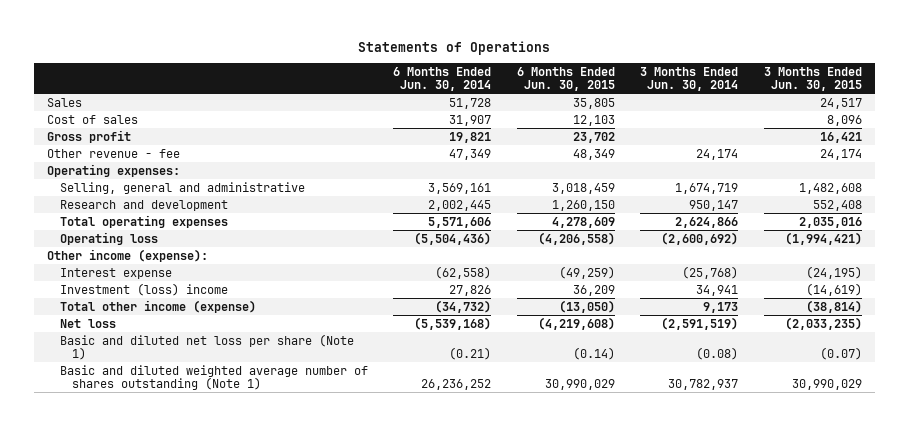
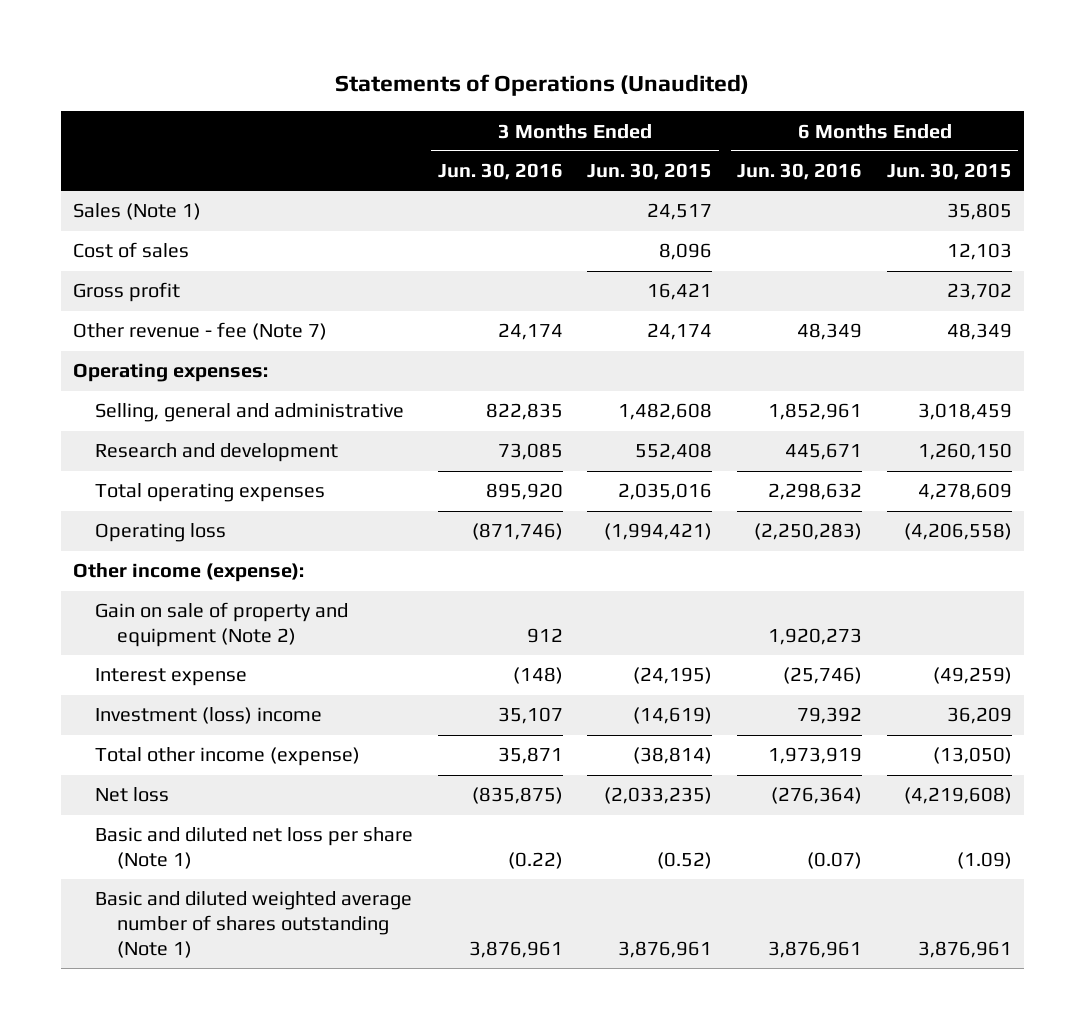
[358,40,551,55] Statements of Operations -> [335,74,750,97] Statements of Operations (Unaudited)
[393,66,492,91] 6 Months Ended Jun. 30, 2014 -> none
[640,66,739,91] 3 Months Ended Jun. 30, 2014 -> none
none -> [437,163,563,181] Jun. 30, 2016
none -> [737,163,863,181] Jun. 30, 2016
[46,97,82,107] Sales -> [73,203,202,221] Sales (Note 1)
[46,148,180,158] Other revenue - fee -> [73,322,328,341] Other revenue - fee (Note 7)
none -> [94,602,348,647] Gain on sale of property and equipment (Note 2)
[572,346,615,360] (0.14) -> [956,851,1012,869] (1.09)
[820,346,863,360] (0.07) -> [657,851,713,869] (0.52)
[544,378,615,390] 30,990,029 -> [917,940,1012,958] 3,876,961
[792,378,863,390] 30,990,029 -> [618,940,713,958] 3,876,961

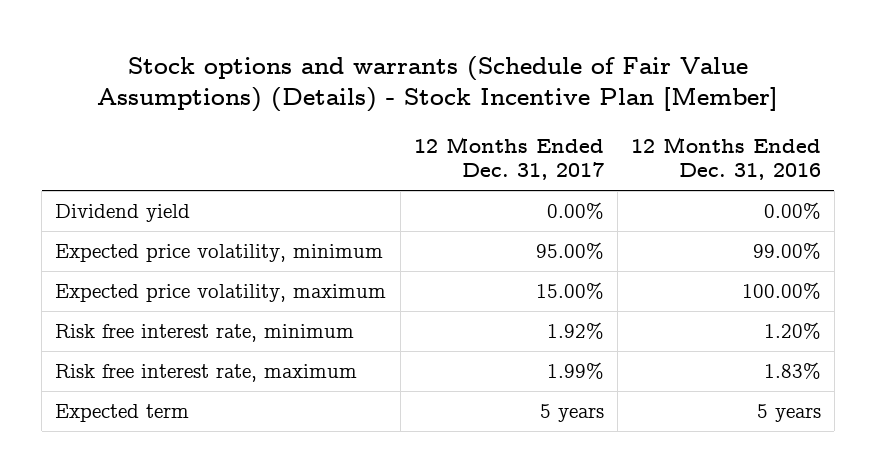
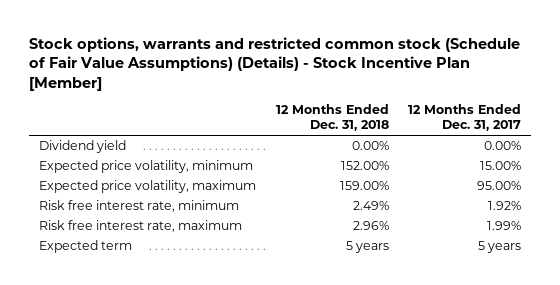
[97,55,779,113] Stock options and warrants (Schedule of Fair Value Assumptions) (Details) - Stock Incentive Plan [Member] -> [29,36,521,91] Stock options, warrants and restricted common stock (Schedule of Fair Value Assumptions) (Details) - Stock Incentive Plan [Member]
[630,136,821,181] 12 Months Ended Dec. 31, 2016 -> none
none -> [275,104,389,132] 12 Months Ended Dec. 31, 2018
[535,241,604,259] 95.00% -> [480,161,522,171] 15.00%
[535,281,604,299] 15.00% -> [477,181,522,191] 95.00%

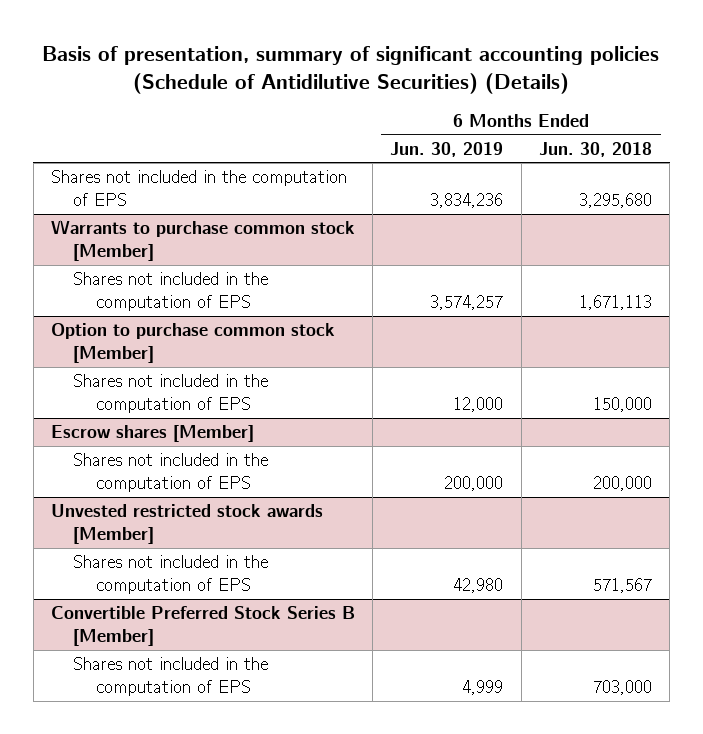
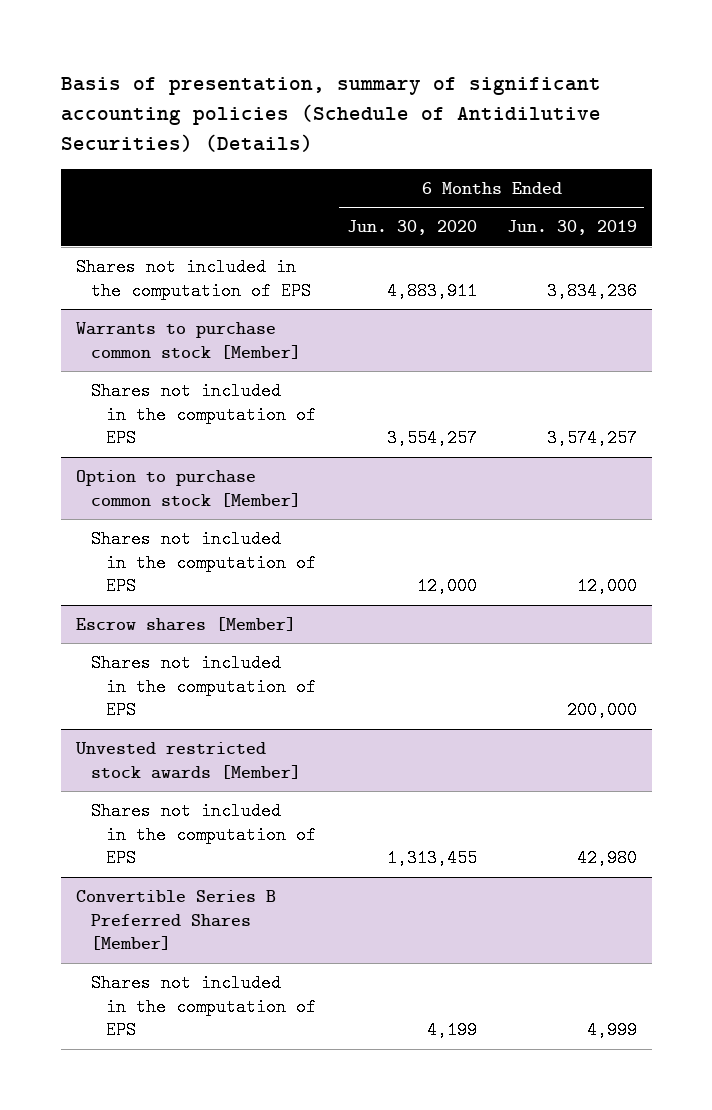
[538,141,652,157] Jun. 30, 2018 -> none
none -> [346,220,477,236] Jun. 30, 2020
[50,606,355,646] Convertible Preferred Stock Series B [Member] -> [75,890,276,951] Convertible Series B Preferred Shares [Member]

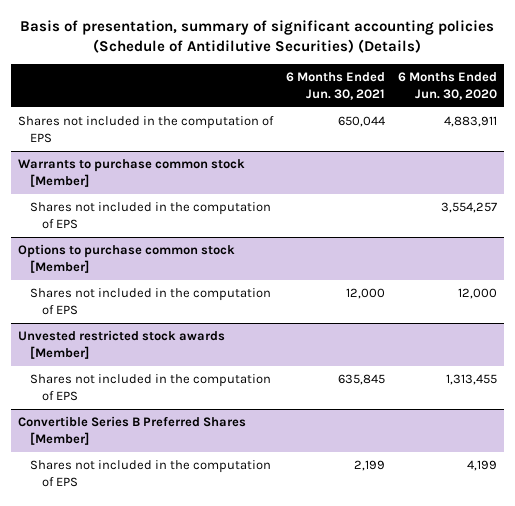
[506,220,637,236] Jun. 30, 2019 -> none
none -> [285,72,385,100] 6 Months Ended Jun. 30, 2021
[75,470,302,507] Option to purchase common stock [Member] -> [17,244,235,273] Options to purchase common stock [Member]
[75,617,296,632] Escrow shares [Member] -> none
[91,654,317,720] Shares not included in the computation of EPS -> none

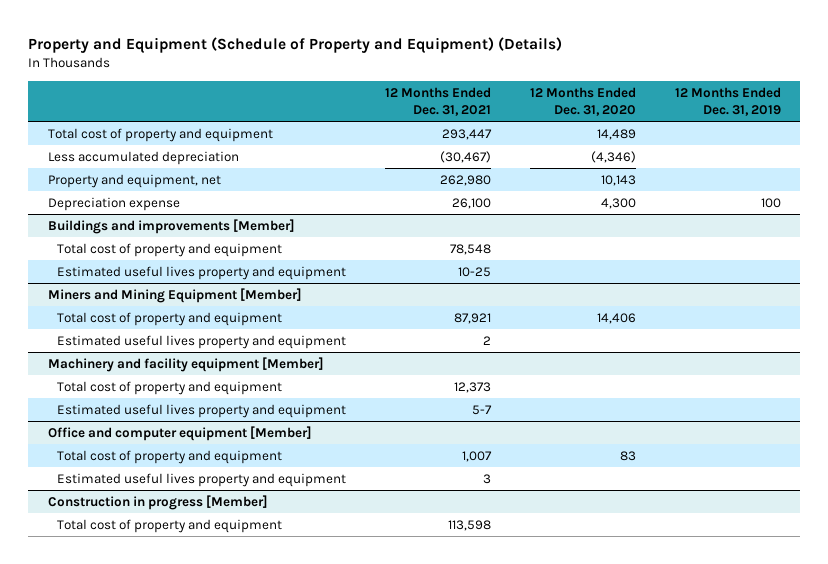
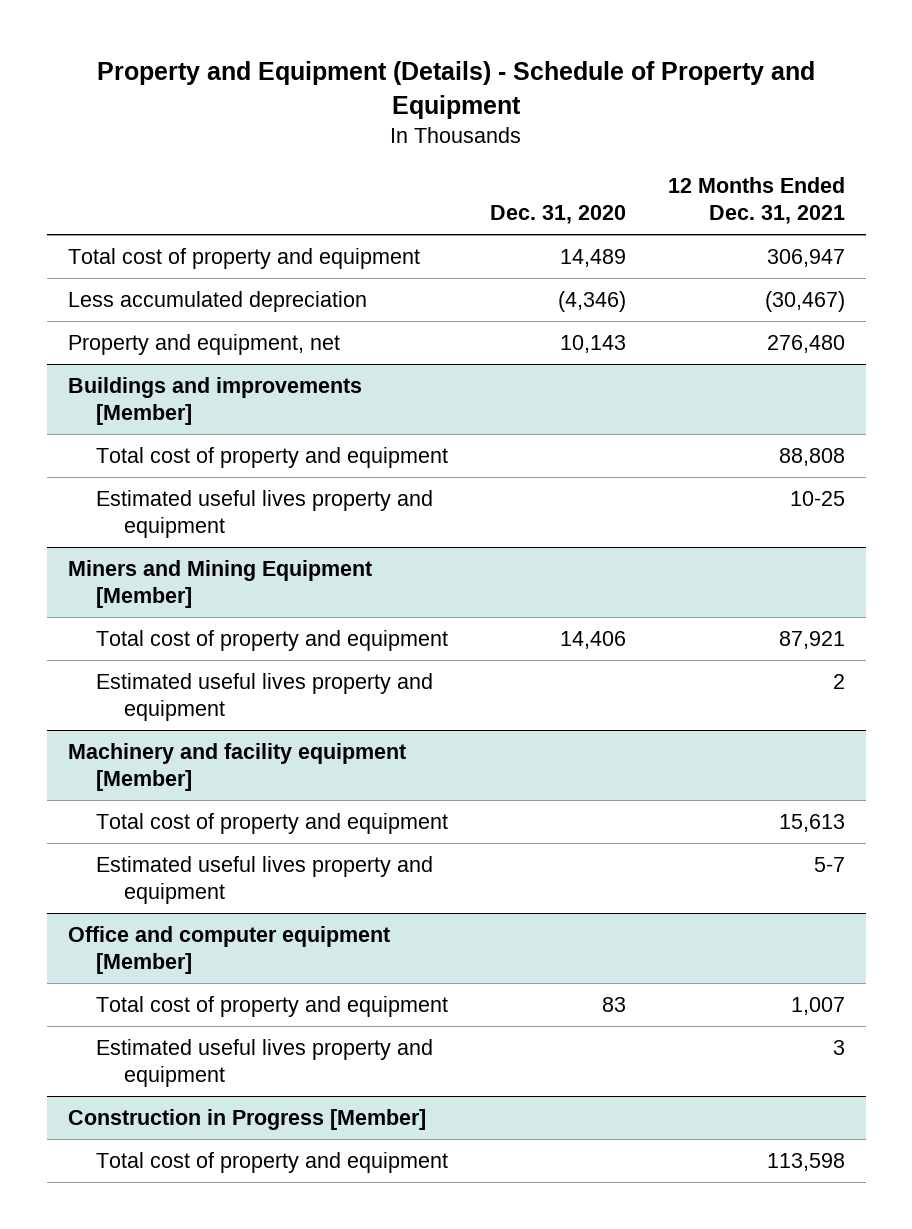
[28,37,563,54] Property and Equipment (Schedule of Property and Equipment) (Details) -> [97,61,816,119] Property and Equipment (Details) - Schedule of Property and Equipment
[529,86,636,116] 12 Months Ended Dec. 31, 2020 -> none
[674,86,781,116] 12 Months Ended Dec. 31, 2019 -> none
none -> [489,205,626,225] Dec. 31, 2020
[442,128,493,140] 293,447 -> [766,248,845,267] 306,947
[47,196,180,211] Depreciation expense -> none
[440,174,492,186] 262,980 -> [766,334,845,353] 276,480
[450,243,492,255] 78,548 -> [778,447,845,466] 88,808
[454,381,492,393] 12,373 -> [778,813,845,832] 15,613
[47,494,268,510] Construction in progress [Member] -> [67,1108,426,1130] Construction in Progress [Member]

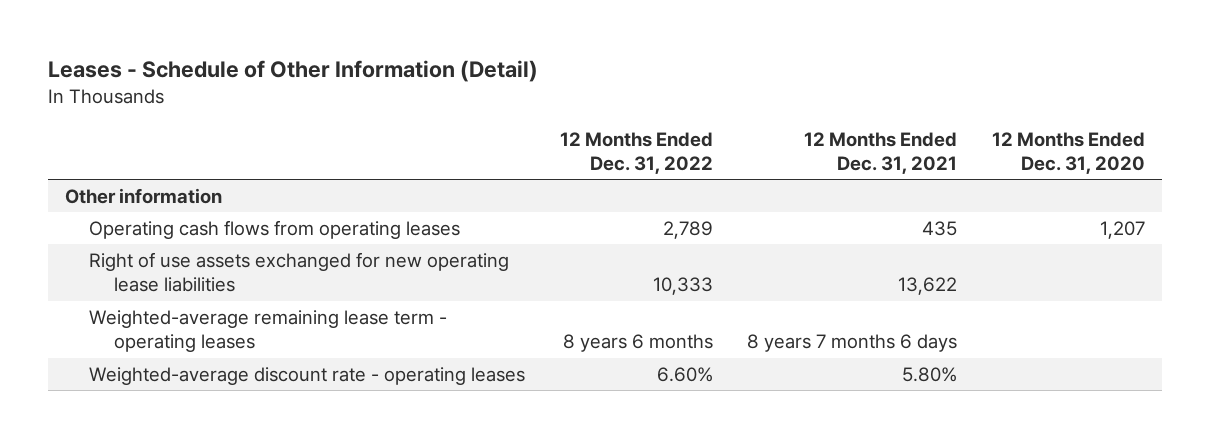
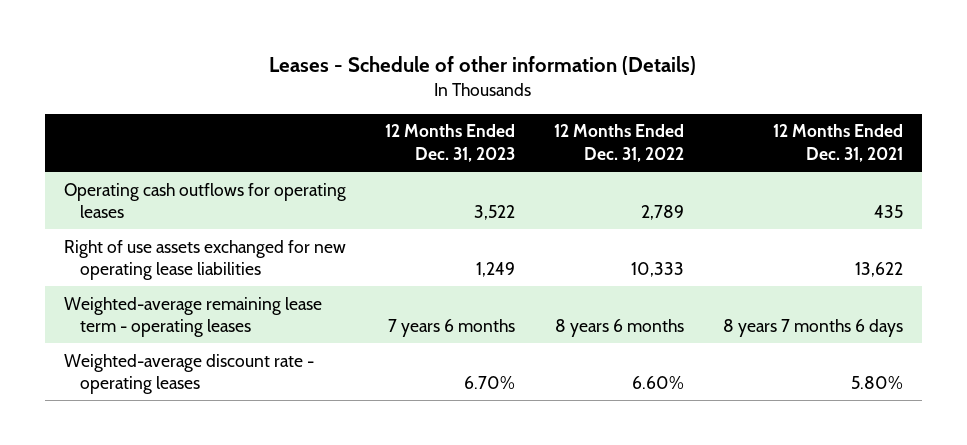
[47,60,538,83] Leases - Schedule of Other Information (Detail) -> [269,56,697,76] Leases - Schedule of other information (Details)
[992,131,1146,175] 12 Months Ended Dec. 31, 2020 -> none
none -> [384,124,515,163] 12 Months Ended Dec. 31, 2023
[64,187,222,204] Other information -> none
[89,219,461,239] Operating cash flows from operating leases -> [64,182,347,219] Operating cash outflows for operating leases

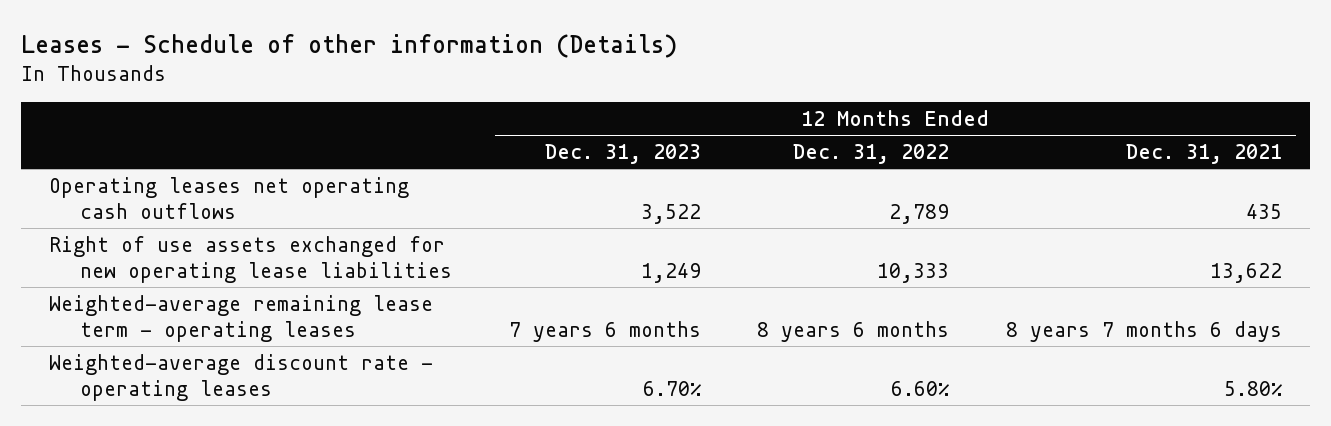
[64,182,347,219] Operating cash outflows for operating leases -> [49,176,410,219] Operating leases net operating cash outflows

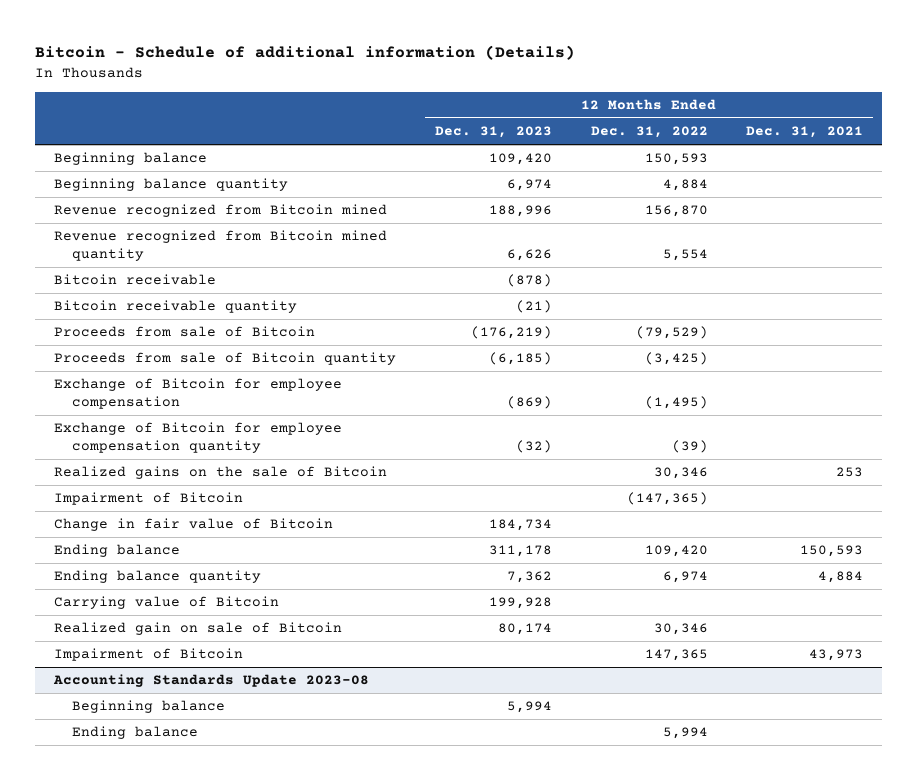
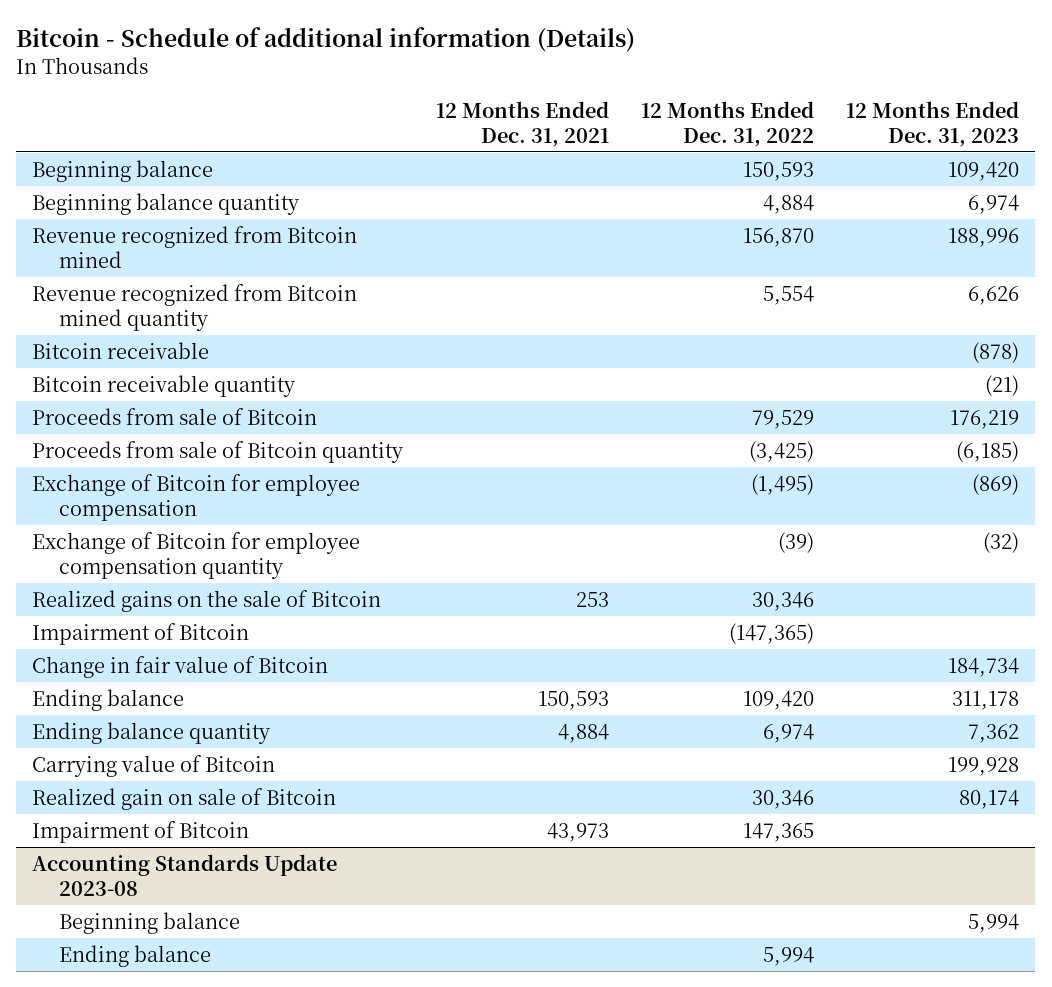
[470,326,552,340] (176,219) -> [950,409,1020,429] 176,219
[635,326,708,340] (79,529) -> [751,409,814,429] 79,529

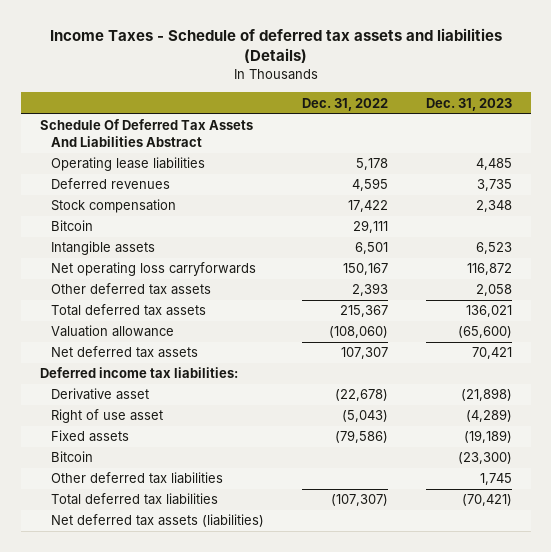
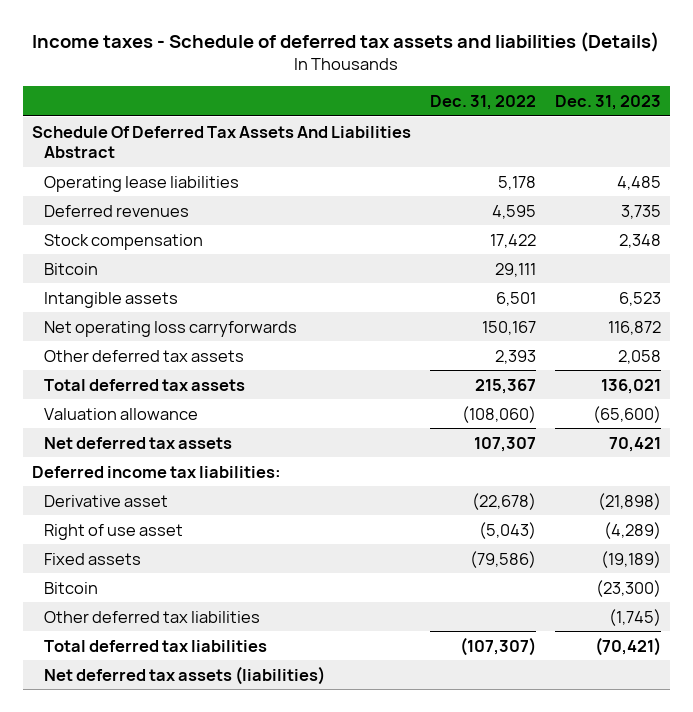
[49,28,502,64] Income Taxes - Schedule of deferred tax assets and liabilities (Details) -> [32,31,660,52] Income taxes - Schedule of deferred tax assets and liabilities (Details)
[479,473,512,486] 1,745 -> [608,608,661,626] (1,745)

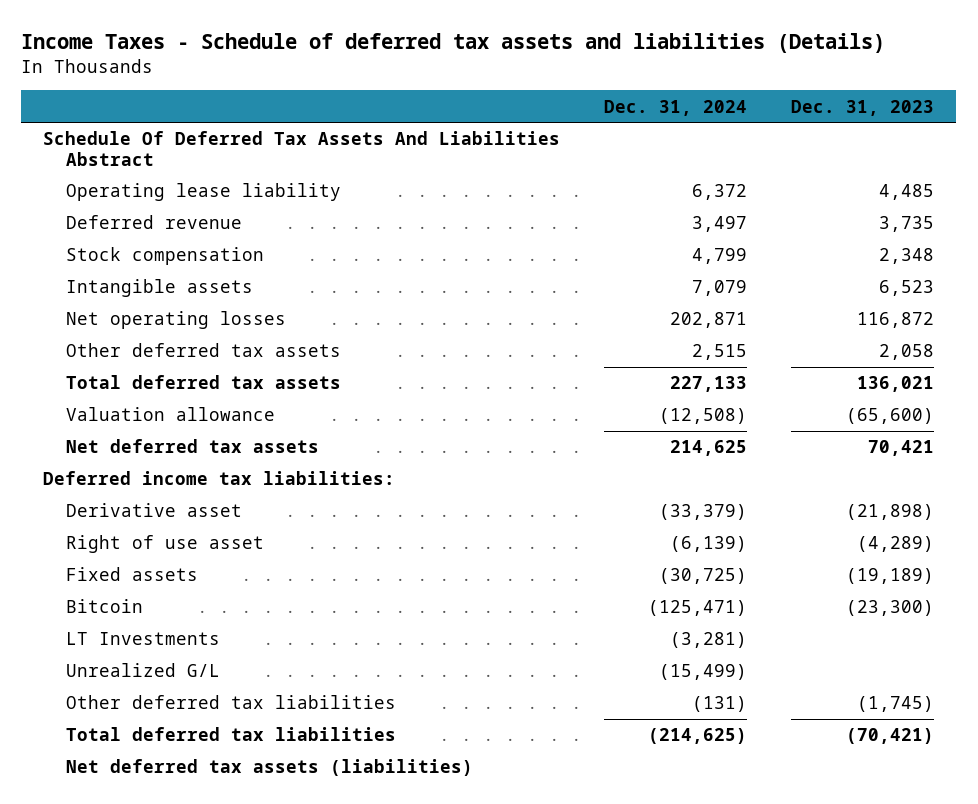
[32,31,660,52] Income taxes - Schedule of deferred tax assets and liabilities (Details) -> [21,32,886,53] Income Taxes - Schedule of deferred tax assets and liabilities (Details)
[429,94,536,110] Dec. 31, 2022 -> none
none -> [604,99,748,116] Dec. 31, 2024
[44,175,240,192] Operating lease liabilities -> [65,183,341,202] Operating lease liability
[44,204,190,217] Deferred revenues -> [65,215,242,230] Deferred revenue
[44,262,99,275] Bitcoin -> none
[44,320,298,337] Net operating loss carryforwards -> [65,311,286,330] Net operating losses
none -> [65,632,220,646] LT Investments
none -> [65,663,220,678] Unrealized G/L

